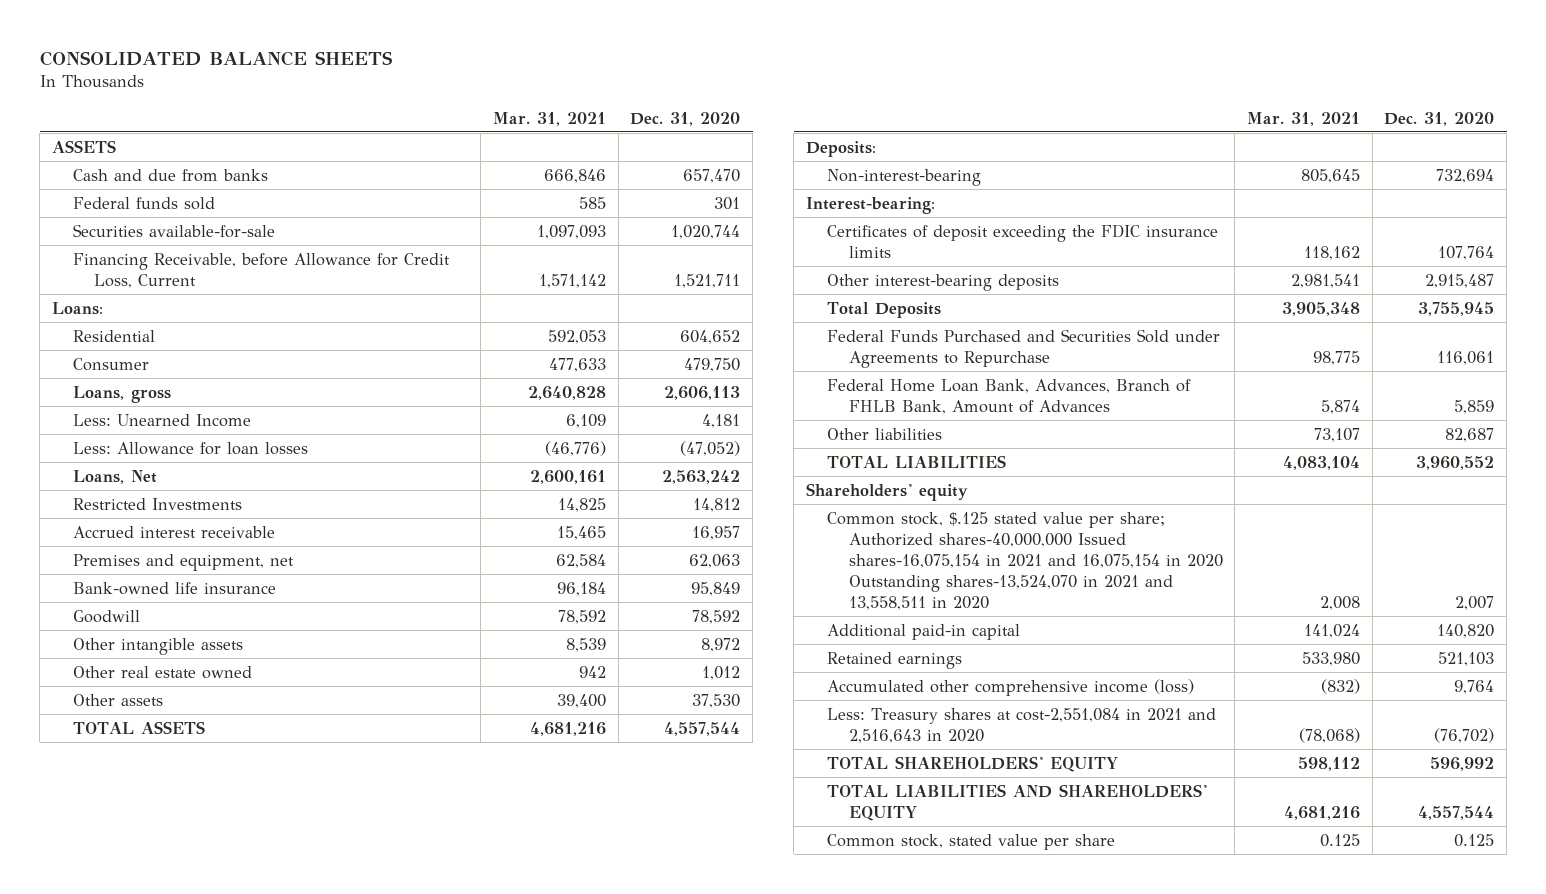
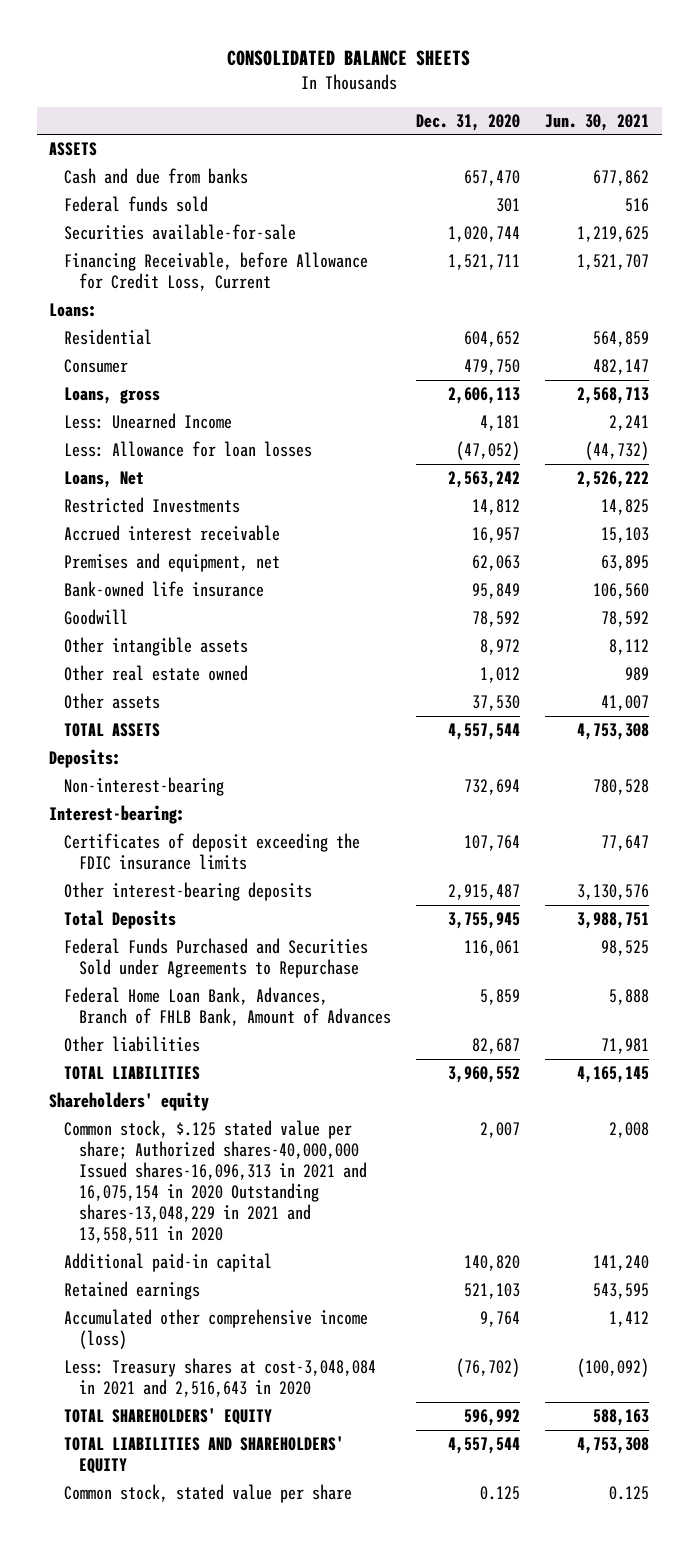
[492,111,606,126] Mar. 31, 2021 -> none
none -> [545,113,650,131] Jun. 30, 2021
[827,511,1223,610] Common stock, $.125 stated value per share; Authorized shares-40,000,000 Issued shares-16,075,154 in 2021 and 16,075,154 in 2020 Outstanding shares-13,524,070 in 2021 and 13,558,511 in 2020 -> [64,1120,367,1244] Common stock, $.125 stated value per share; Authorized shares-40,000,000 Issued shares-16,096,313 in 2021 and 16,075,154 in 2020 Outstanding shares-13,048,229 in 2021 and 13,558,511 in 2020
[827,707,1217,743] Less: Treasury shares at cost-2,551,084 in 2021 and 2,516,643 in 2020 -> [64,1358,377,1398] Less: Treasury shares at cost-3,048,084 in 2021 and 2,516,643 in 2020

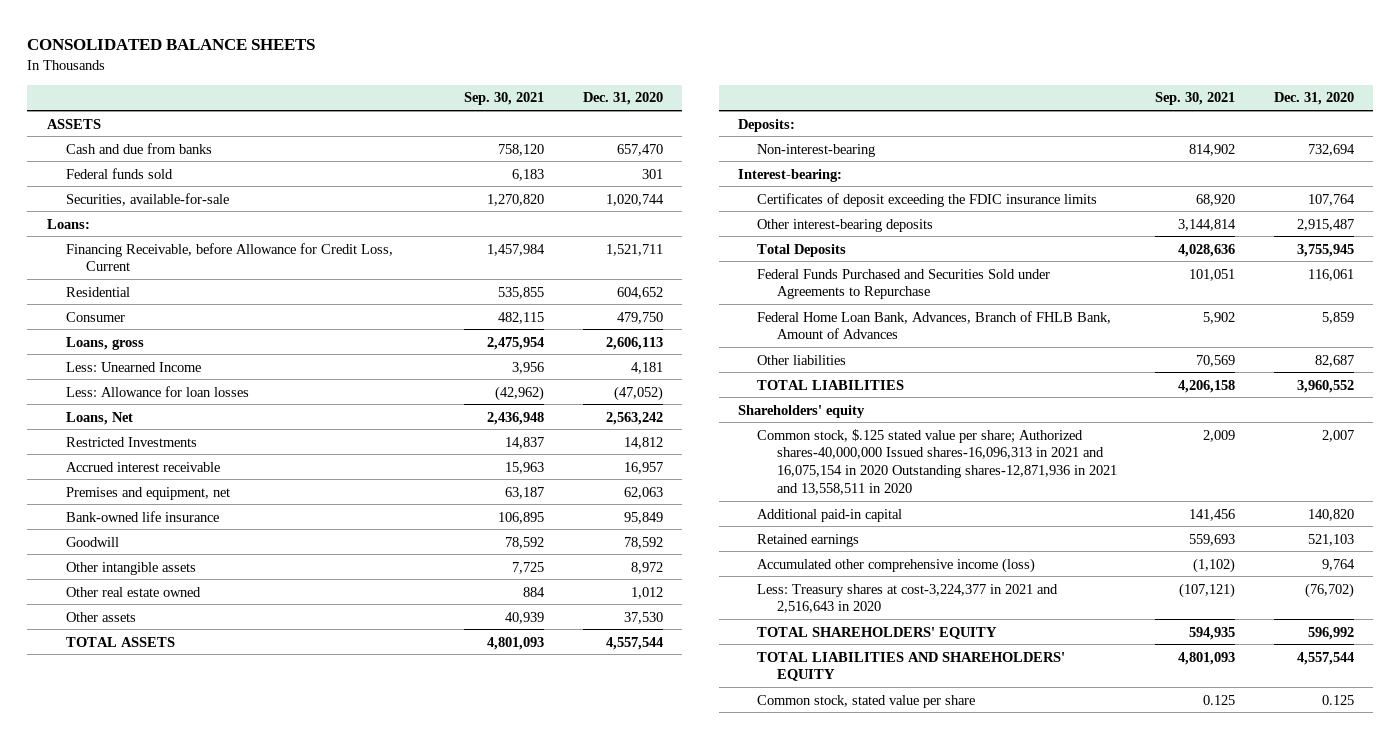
[545,113,650,131] Jun. 30, 2021 -> none
none -> [464,92,545,106] Sep. 30, 2021
[64,224,297,241] Securities available-for-sale -> [66,192,230,206] Securities, available-for-sale
[64,252,369,292] Financing Receivable, before Allowance for Credit Loss, Current -> [66,242,394,272] Financing Receivable, before Allowance for Credit Loss, Current
[64,1120,367,1244] Common stock, $.125 stated value per share; Authorized shares-40,000,000 Issued shares-16,096,313 in 2021 and 16,075,154 in 2020 Outstanding shares-13,048,229 in 2021 and 13,558,511 in 2020 -> [757,428,1118,496] Common stock, $.125 stated value per share; Authorized shares-40,000,000 Issued shares-16,096,313 in 2021 and 16,075,154 in 2020 Outstanding shares-12,871,936 in 2021 and 13,558,511 in 2020
[64,1358,377,1398] Less: Treasury shares at cost-3,048,084 in 2021 and 2,516,643 in 2020 -> [757,583,1059,614] Less: Treasury shares at cost-3,224,377 in 2021 and 2,516,643 in 2020

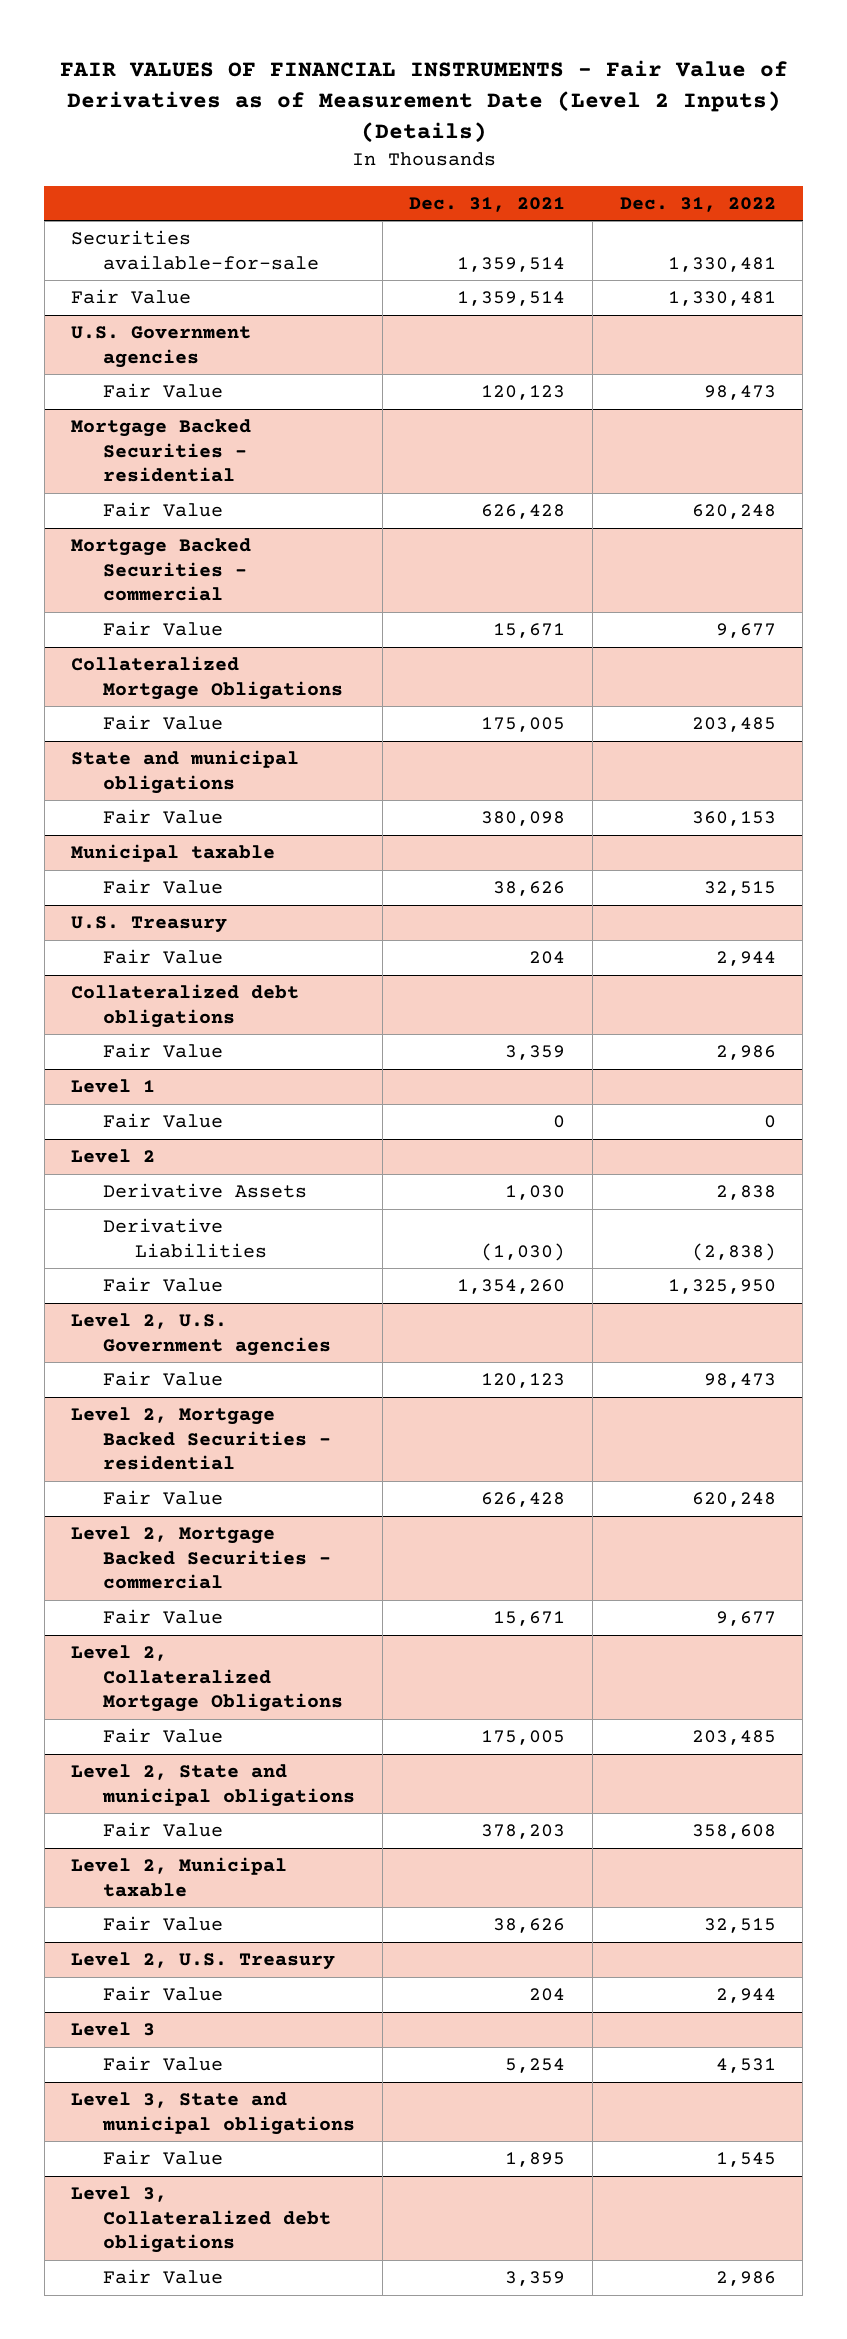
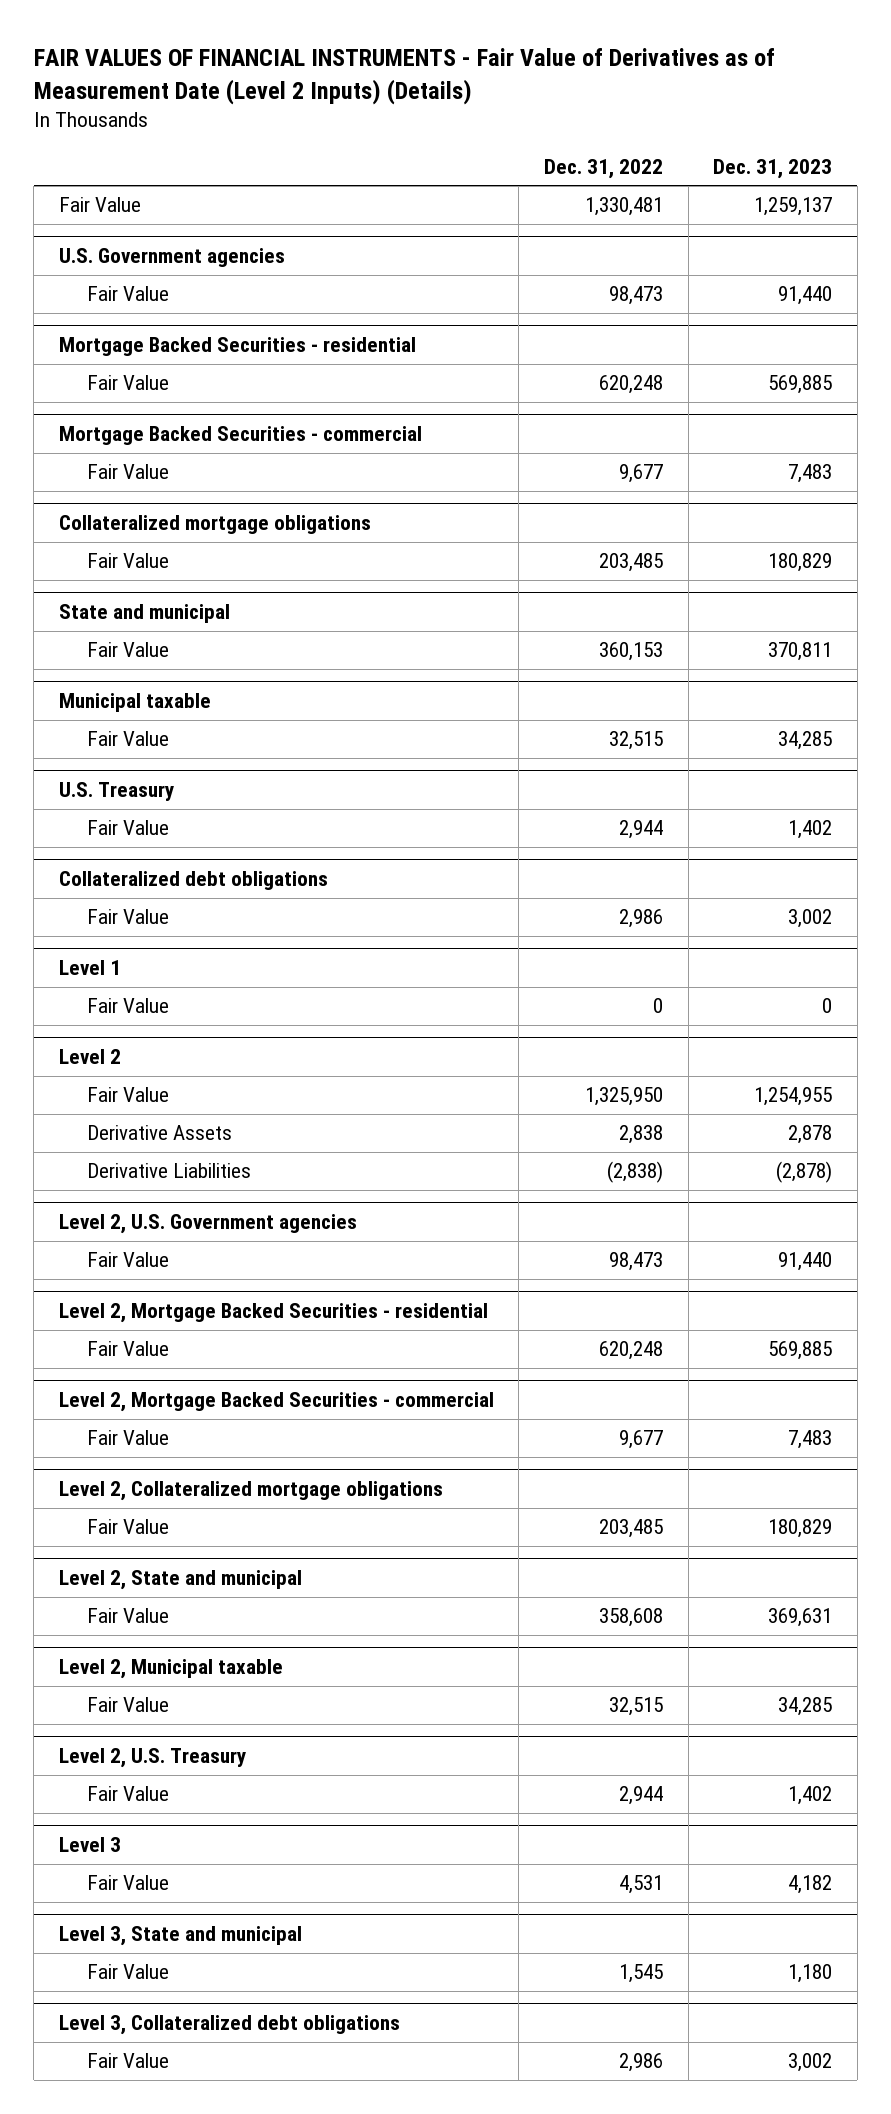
[409,196,566,212] Dec. 31, 2021 -> none
none -> [713,158,833,179] Dec. 31, 2023
[71,230,320,270] Securities available-for-sale -> none
[71,656,344,700] Collateralized Mortgage Obligations -> [58,515,371,535] Collateralized mortgage obligations
[71,750,300,794] State and municipal obligations -> [58,604,230,624] State and municipal
[103,1277,224,1293] Fair Value -> [86,1087,169,1103] Fair Value
[71,1645,344,1713] Level 2, Collateralized Mortgage Obligations -> [58,1481,443,1502] Level 2, Collateralized mortgage obligations
[71,1764,356,1807] Level 2, State and municipal obligations -> [58,1570,302,1591] Level 2, State and municipal
[71,2092,356,2135] Level 3, State and municipal obligations -> [58,1926,302,1947] Level 3, State and municipal

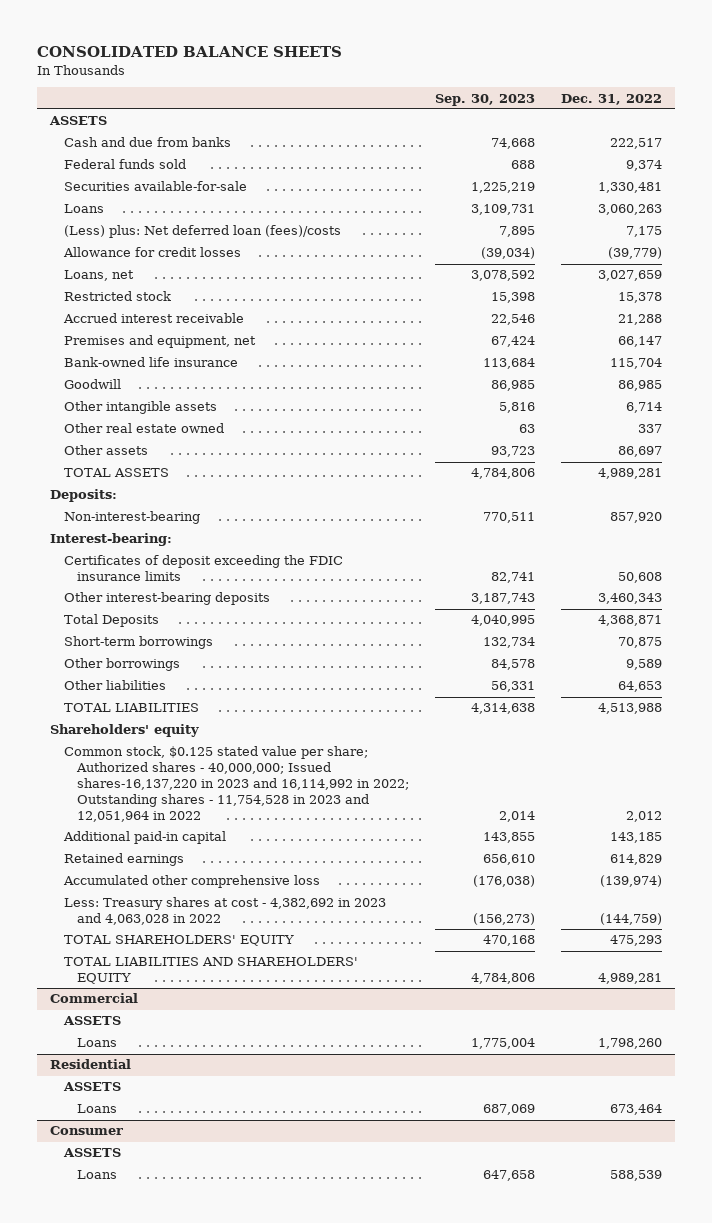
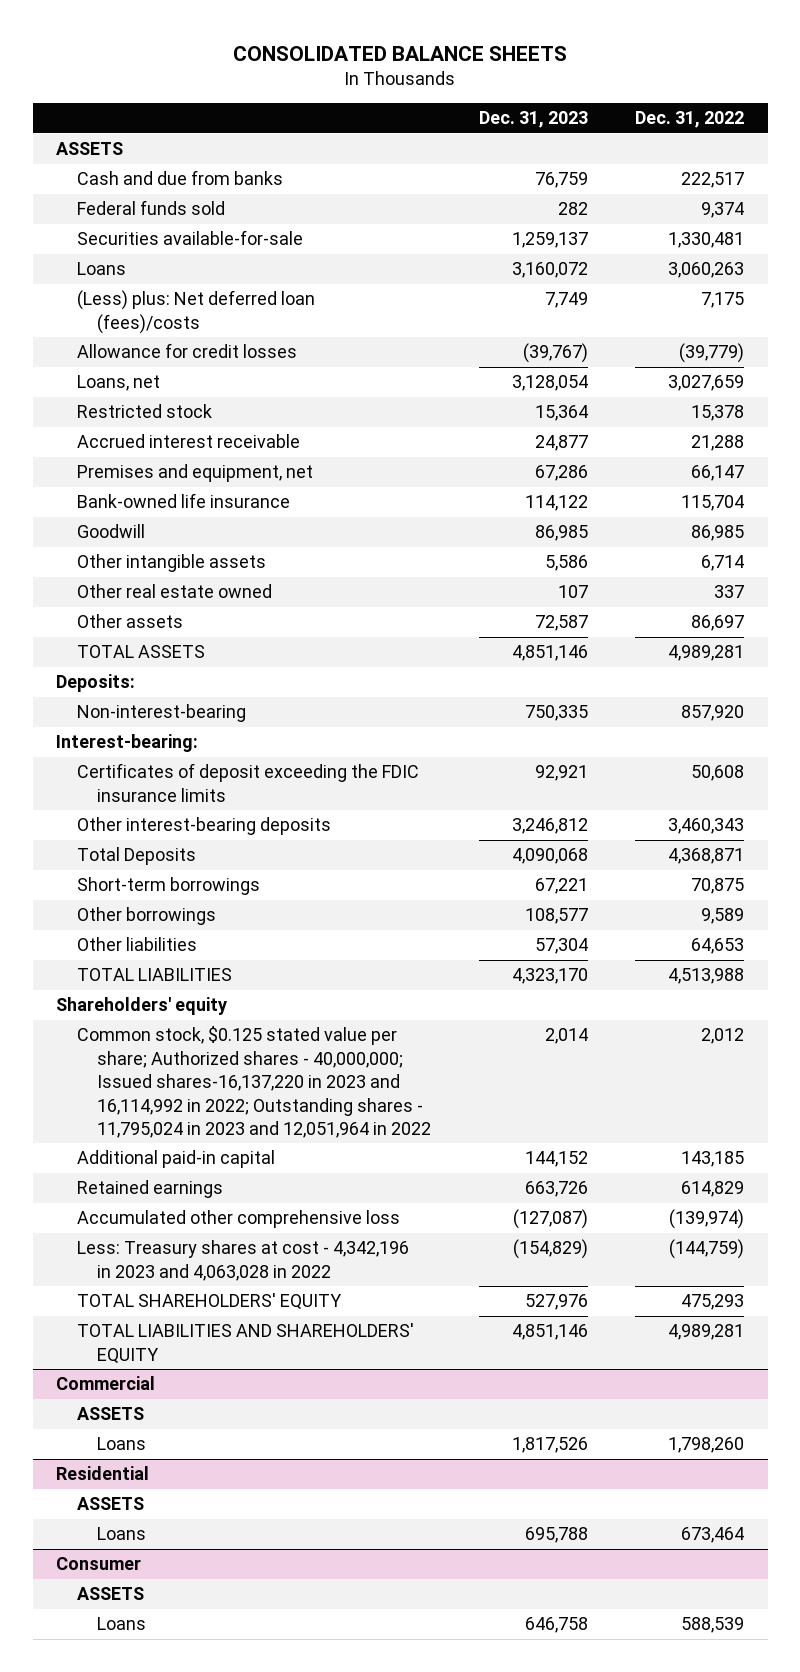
[434,93,535,106] Sep. 30, 2023 -> none
none -> [478,111,588,129] Dec. 31, 2023
[63,746,409,822] Common stock, $0.125 stated value per share; Authorized shares - 40,000,000; Issued shares-16,137,220 in 2023 and 16,114,992 in 2022; Outstanding shares - 11,754,528 in 2023 and 12,051,964 in 2022 -> [76,1026,432,1139] Common stock, $0.125 stated value per share; Authorized shares - 40,000,000; Issued shares-16,137,220 in 2023 and 16,114,992 in 2022; Outstanding shares - 11,795,024 in 2023 and 12,051,964 in 2022
[63,897,386,926] Less: Treasury shares at cost - 4,382,692 in 2023 and 4,063,028 in 2022 -> [76,1240,409,1281] Less: Treasury shares at cost - 4,342,196 in 2023 and 4,063,028 in 2022

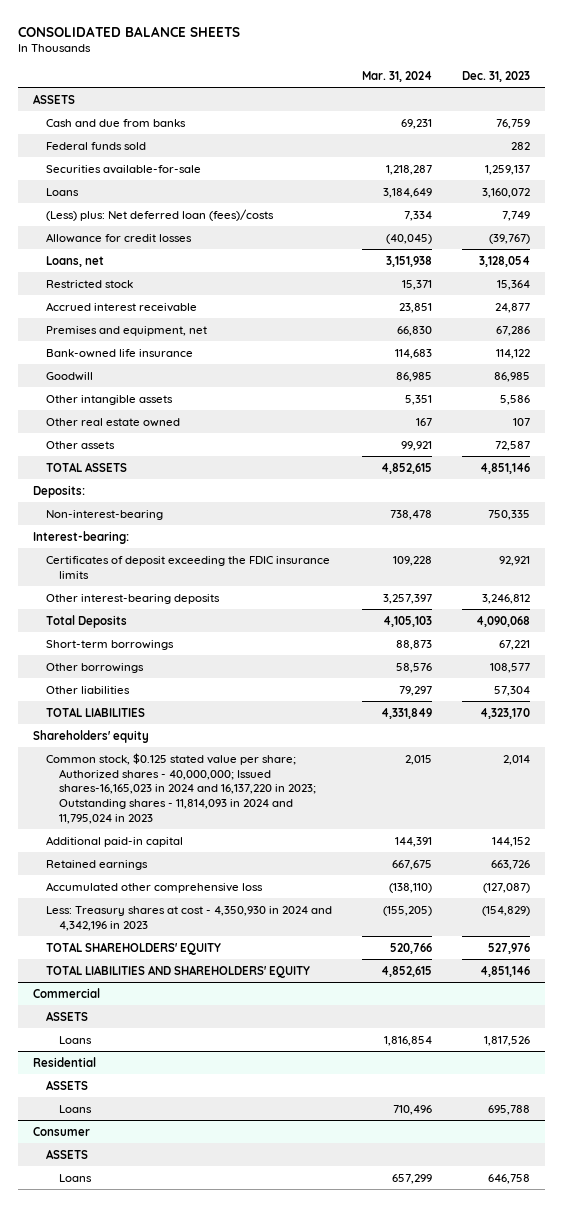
[635,111,745,129] Dec. 31, 2022 -> none
none -> [362,70,433,82] Mar. 31, 2024
[76,1026,432,1139] Common stock, $0.125 stated value per share; Authorized shares - 40,000,000; Issued shares-16,137,220 in 2023 and 16,114,992 in 2022; Outstanding shares - 11,795,024 in 2023 and 12,051,964 in 2022 -> [46,752,317,824] Common stock, $0.125 stated value per share; Authorized shares - 40,000,000; Issued shares-16,165,023 in 2024 and 16,137,220 in 2023; Outstanding shares - 11,814,093 in 2024 and 11,795,024 in 2023
[76,1240,409,1281] Less: Treasury shares at cost - 4,342,196 in 2023 and 4,063,028 in 2022 -> [46,905,333,931] Less: Treasury shares at cost - 4,350,930 in 2024 and 4,342,196 in 2023

